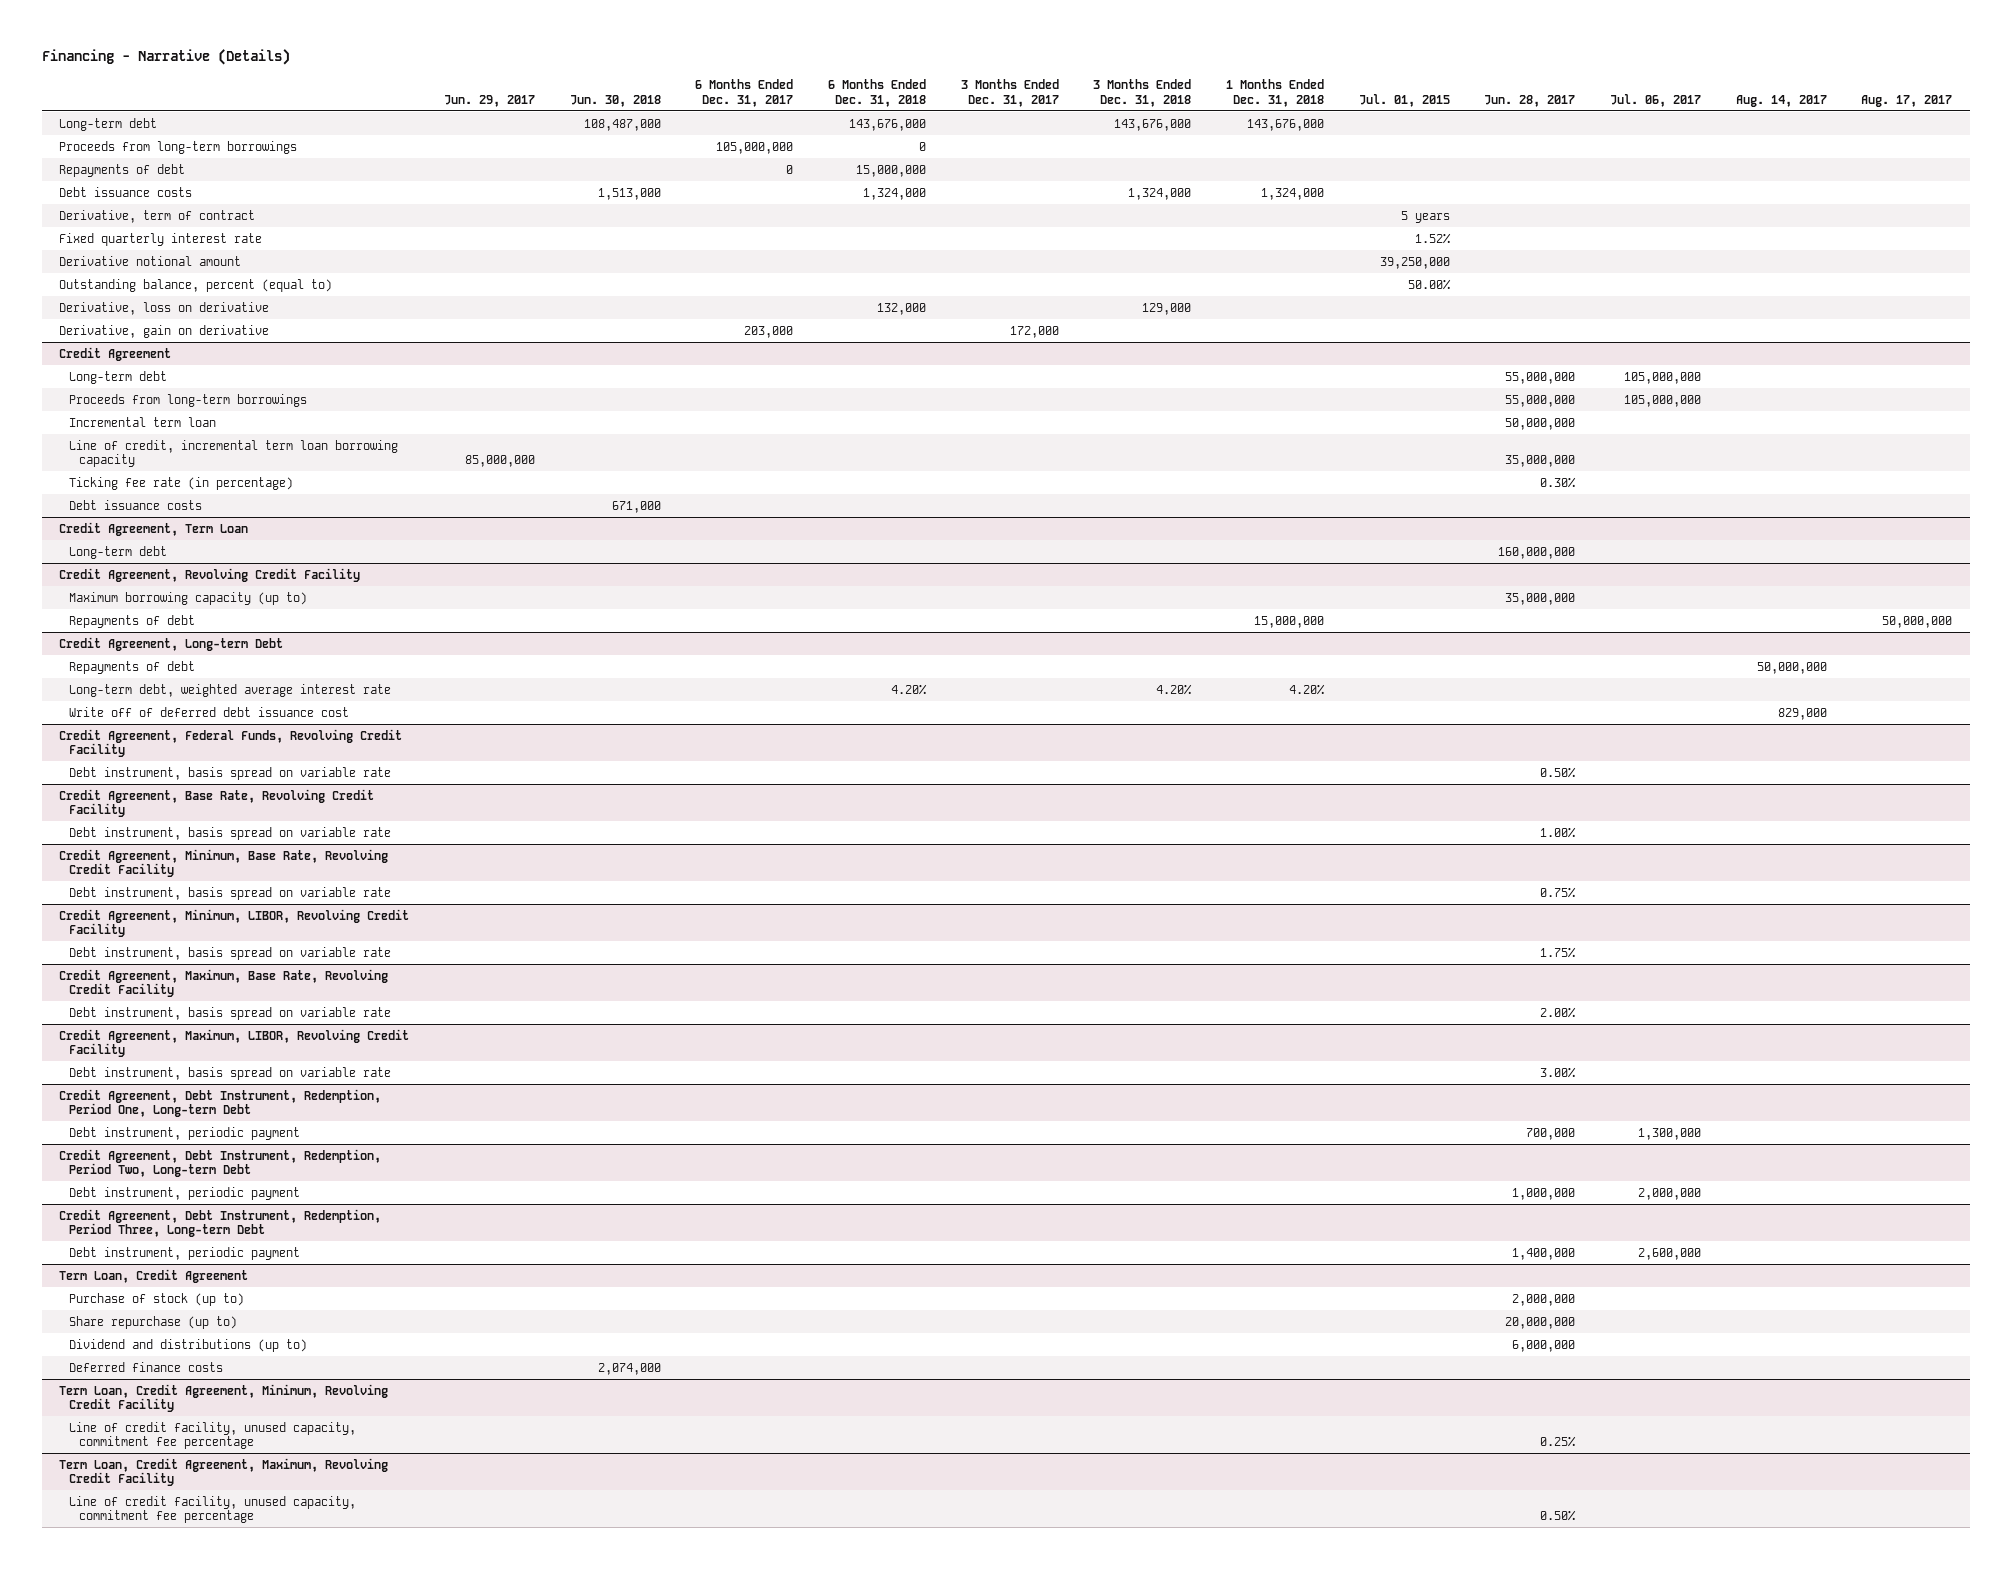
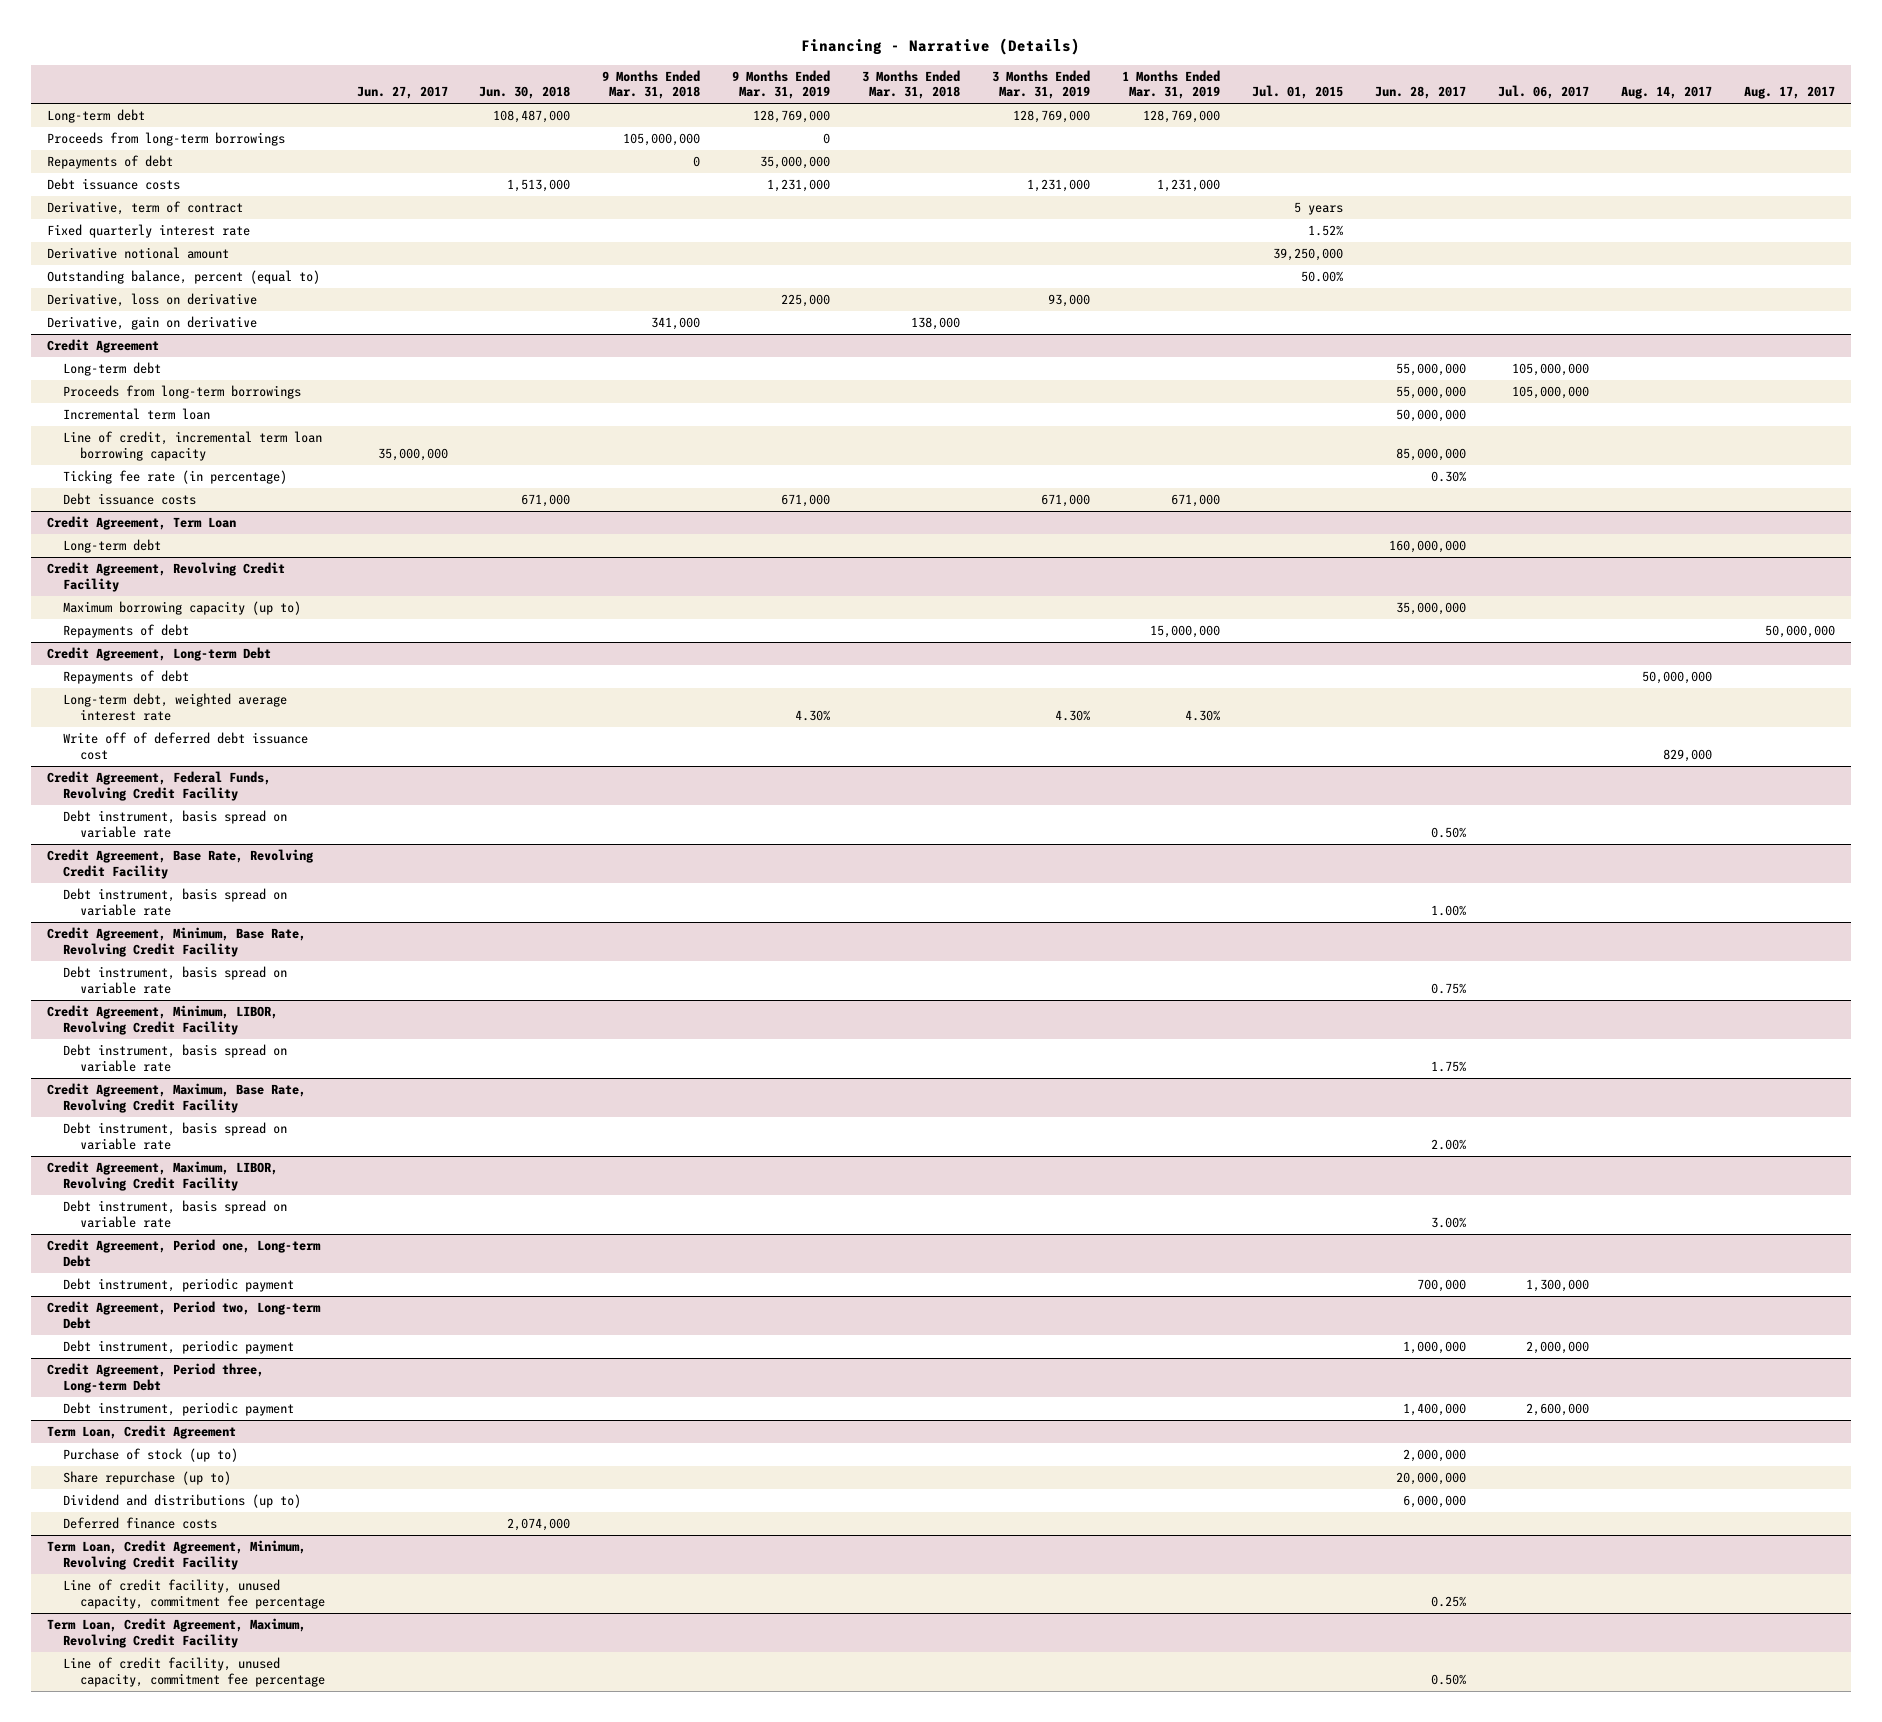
[444,94,536,107] Jun. 29, 2017 -> none
[695,79,794,107] 6 Months Ended Dec. 31, 2017 -> none
[828,79,927,107] 6 Months Ended Dec. 31, 2018 -> none
[960,79,1059,107] 3 Months Ended Dec. 31, 2017 -> none
[1093,79,1192,107] 3 Months Ended Dec. 31, 2018 -> none
[1225,79,1324,107] 1 Months Ended Dec. 31, 2018 -> none
none -> [356,86,448,100] Jun. 27, 2017
none -> [602,69,701,100] 9 Months Ended Mar. 31, 2018
none -> [732,69,831,100] 9 Months Ended Mar. 31, 2019
none -> [862,69,961,100] 3 Months Ended Mar. 31, 2018
none -> [992,69,1091,100] 3 Months Ended Mar. 31, 2019
none -> [1122,69,1221,100] 1 Months Ended Mar. 31, 2019
[1505,455,1576,468] 35,000,000 -> [1395,447,1466,461] 85,000,000
[59,1088,382,1118] Credit Agreement, Debt Instrument, Redemption, Period One, Long-term Debt -> [46,1239,321,1267] Credit Agreement, Period one, Long-term Debt
[59,1148,382,1178] Credit Agreement, Debt Instrument, Redemption, Period Two, Long-term Debt -> [46,1301,321,1329] Credit Agreement, Period two, Long-term Debt
[59,1208,382,1238] Credit Agreement, Debt Instrument, Redemption, Period Three, Long-term Debt -> [46,1363,264,1393] Credit Agreement, Period three, Long-term Debt

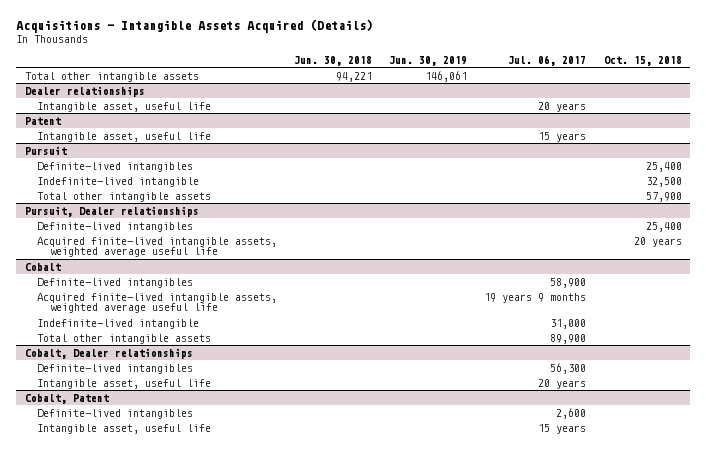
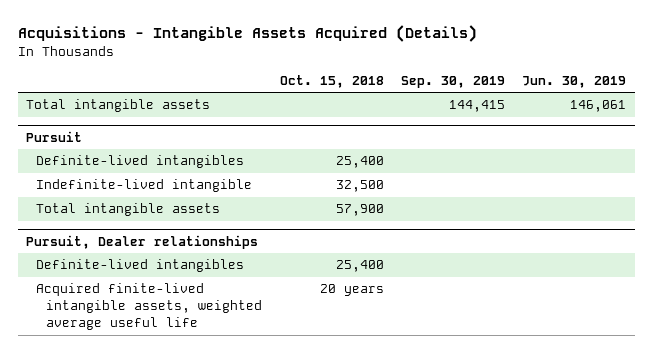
[294,55,373,66] Jun. 30, 2018 -> none
[508,54,587,66] Jul. 06, 2017 -> none
none -> [400,76,505,89] Sep. 30, 2019
[24,85,145,97] Dealer relationships -> none
[37,101,212,112] Intangible asset, useful life -> none
[24,116,61,125] Patent -> none
[37,131,212,142] Intangible asset, useful life -> none
[24,71,199,82] Total other intangible assets -> [26,99,211,113] Total intangible assets
[37,191,212,202] Total other intangible assets -> [36,203,221,217] Total intangible assets
[24,262,61,271] Cobalt -> none
[37,277,194,288] Definite-lived intangibles -> none
[37,292,278,314] Acquired finite-lived intangible assets, weighted average useful life -> none
[37,318,200,329] Indefinite-lived intangible -> none
[37,333,212,344] Total other intangible assets -> none
[24,347,193,359] Cobalt, Dealer relationships -> none
[37,363,194,374] Definite-lived intangibles -> none
[37,378,212,389] Intangible asset, useful life -> none
[24,393,109,404] Cobalt, Patent -> none
[37,408,194,419] Definite-lived intangibles -> none
[37,423,212,434] Intangible asset, useful life -> none

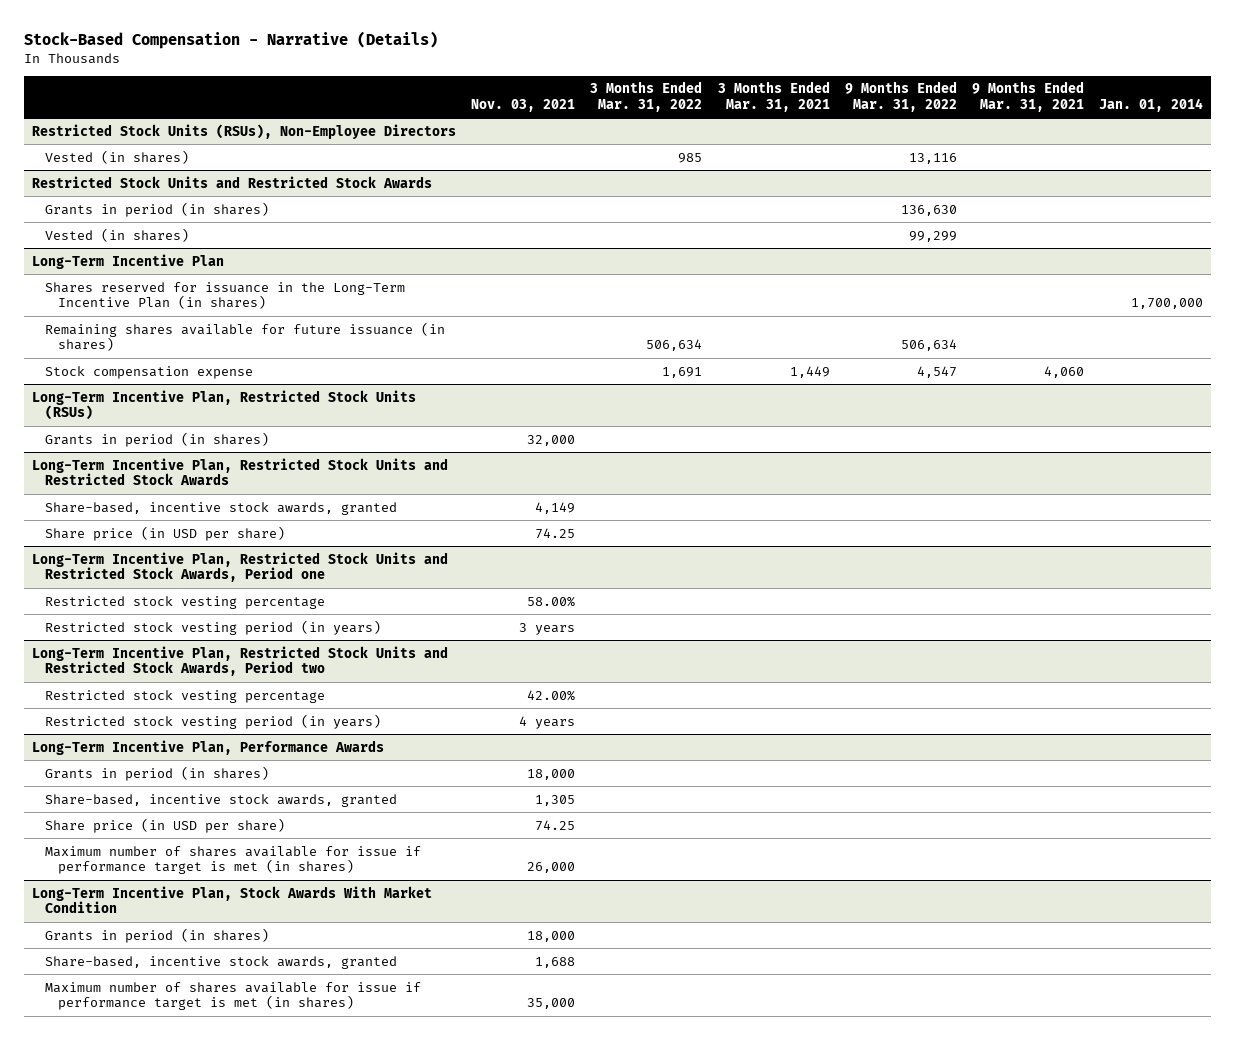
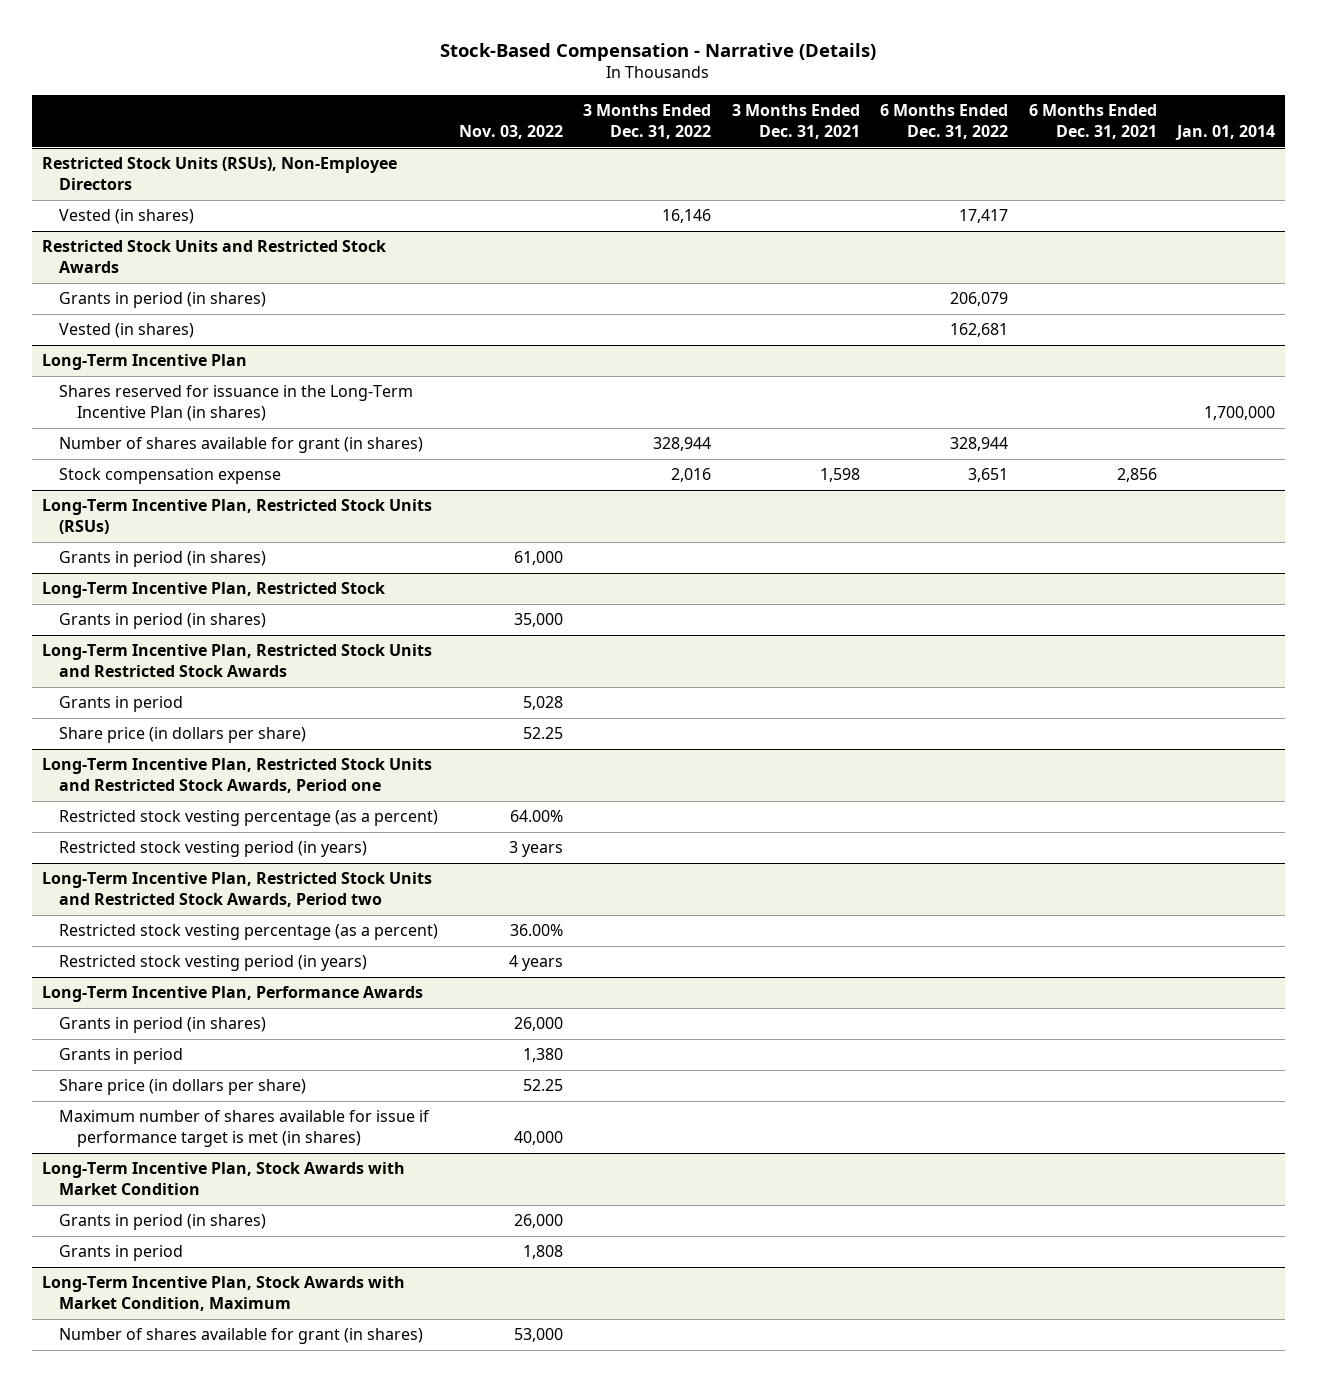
[471,98,576,112] Nov. 03, 2021 -> none
[590,81,703,112] 3 Months Ended Mar. 31, 2022 -> none
[717,81,830,112] 3 Months Ended Mar. 31, 2021 -> none
[844,81,957,112] 9 Months Ended Mar. 31, 2022 -> none
[971,81,1084,112] 9 Months Ended Mar. 31, 2021 -> none
none -> [458,124,563,139] Nov. 03, 2022
none -> [583,104,712,139] 3 Months Ended Dec. 31, 2022
none -> [731,104,860,139] 3 Months Ended Dec. 31, 2021
none -> [880,104,1009,139] 6 Months Ended Dec. 31, 2022
none -> [1028,104,1157,139] 6 Months Ended Dec. 31, 2021
[44,321,445,352] Remaining shares available for future issuance (in shares) -> [59,437,424,454] Number of shares available for grant (in shares)
none -> [41,582,385,599] Long-Term Incentive Plan, Restricted Stock
none -> [59,613,267,630] Grants in period (in shares)
[44,501,397,515] Share-based, incentive stock awards, granted -> none
none -> [59,696,184,713] Grants in period
[44,525,285,541] Share price (in USD per share) -> [59,727,307,744] Share price (in dollars per share)
[44,595,325,609] Restricted stock vesting percentage -> [59,810,439,827] Restricted stock vesting percentage (as a percent)
[44,689,325,703] Restricted stock vesting percentage -> [59,924,439,941] Restricted stock vesting percentage (as a percent)
[44,793,397,807] Share-based, incentive stock awards, granted -> none
none -> [59,1048,184,1065] Grants in period
[44,817,285,833] Share price (in USD per share) -> [59,1079,307,1096] Share price (in dollars per share)
[32,885,433,914] Long-Term Incentive Plan, Stock Awards With Market Condition -> [41,1162,405,1196] Long-Term Incentive Plan, Stock Awards with Market Condition
[44,955,397,969] Share-based, incentive stock awards, granted -> none
[44,981,421,1011] Maximum number of shares available for issue if performance target is met (in shares) -> none
none -> [59,1245,184,1262] Grants in period
none -> [41,1276,405,1312] Long-Term Incentive Plan, Stock Awards with Market Condition, Maximum
none -> [59,1328,424,1345] Number of shares available for grant (in shares)

